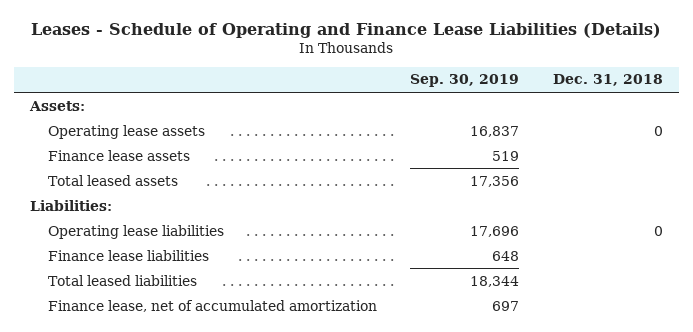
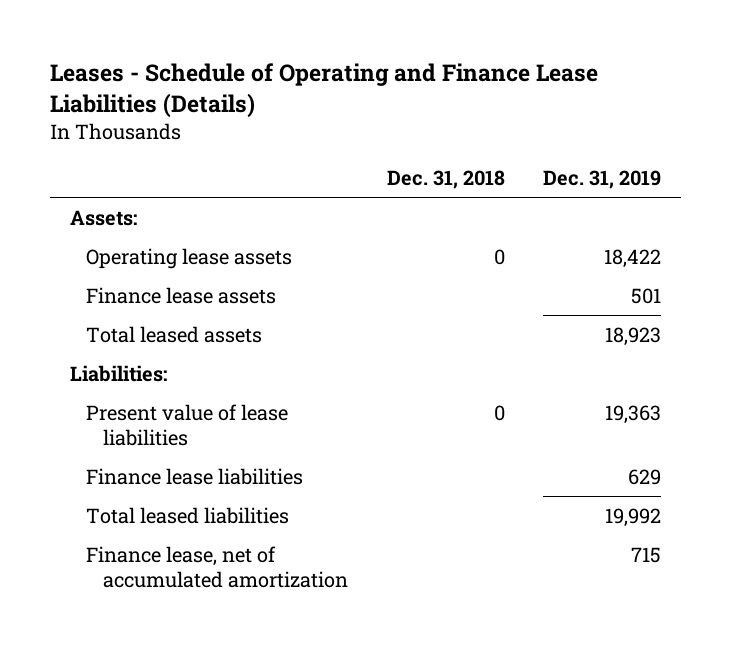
[410,74,520,88] Sep. 30, 2019 -> none
none -> [543,170,662,190] Dec. 31, 2019
[47,224,224,239] Operating lease liabilities -> [86,403,289,447] Present value of lease liabilities

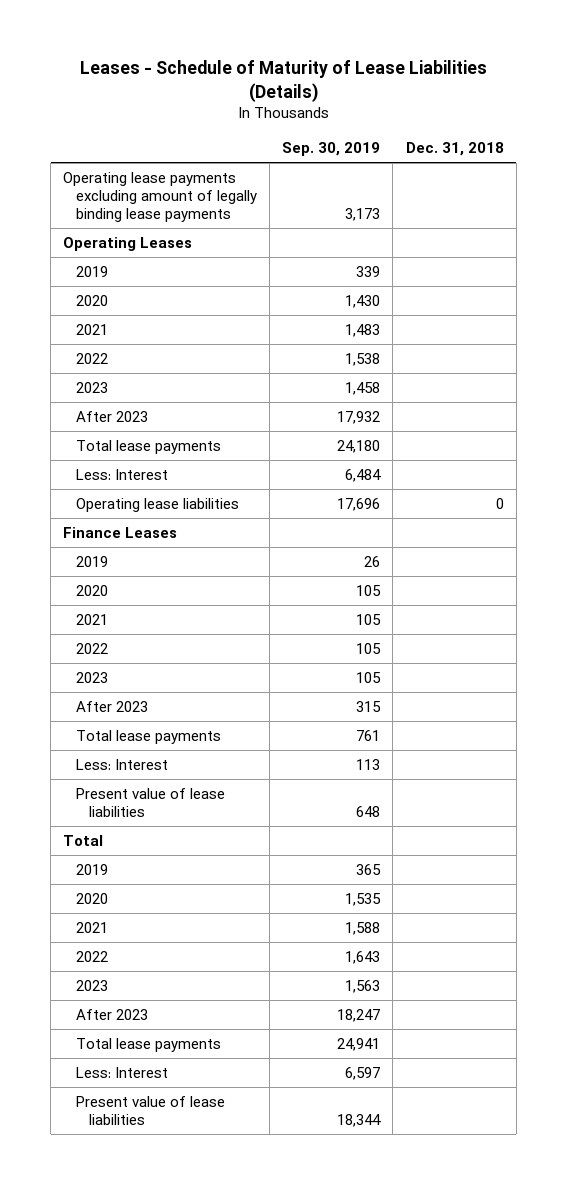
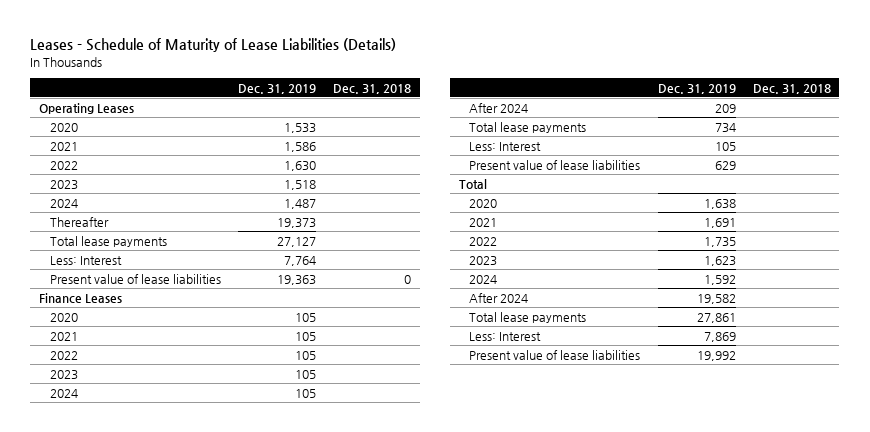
[282,142,381,157] Sep. 30, 2019 -> none
none -> [237,83,316,94] Dec. 31, 2019
[63,171,257,222] Operating lease payments excluding amount of legally binding lease payments -> none
[75,265,108,277] 2019 -> none
none -> [49,198,78,208] 2024
[75,410,148,422] After 2023 -> [49,216,109,227] Thereafter
[75,497,239,512] Operating lease liabilities -> [49,273,221,284] Present value of lease liabilities
[75,555,108,567] 2019 -> none
none -> [49,388,78,398] 2024
[75,700,148,712] After 2023 -> [469,102,529,113] After 2024
[75,863,108,875] 2019 -> none
none -> [469,274,498,284] 2024
[75,1008,148,1020] After 2023 -> [469,292,529,303] After 2024

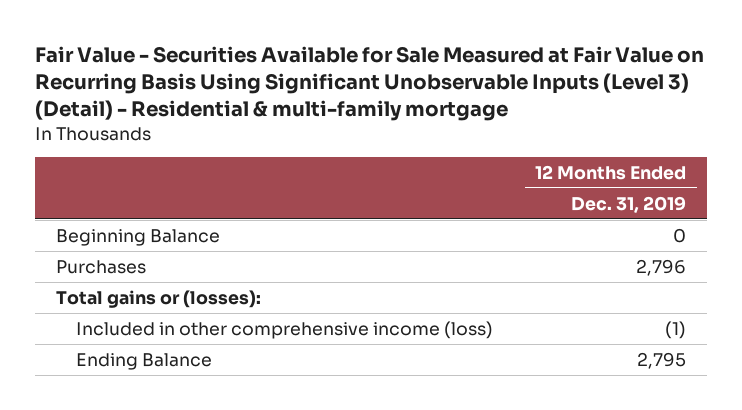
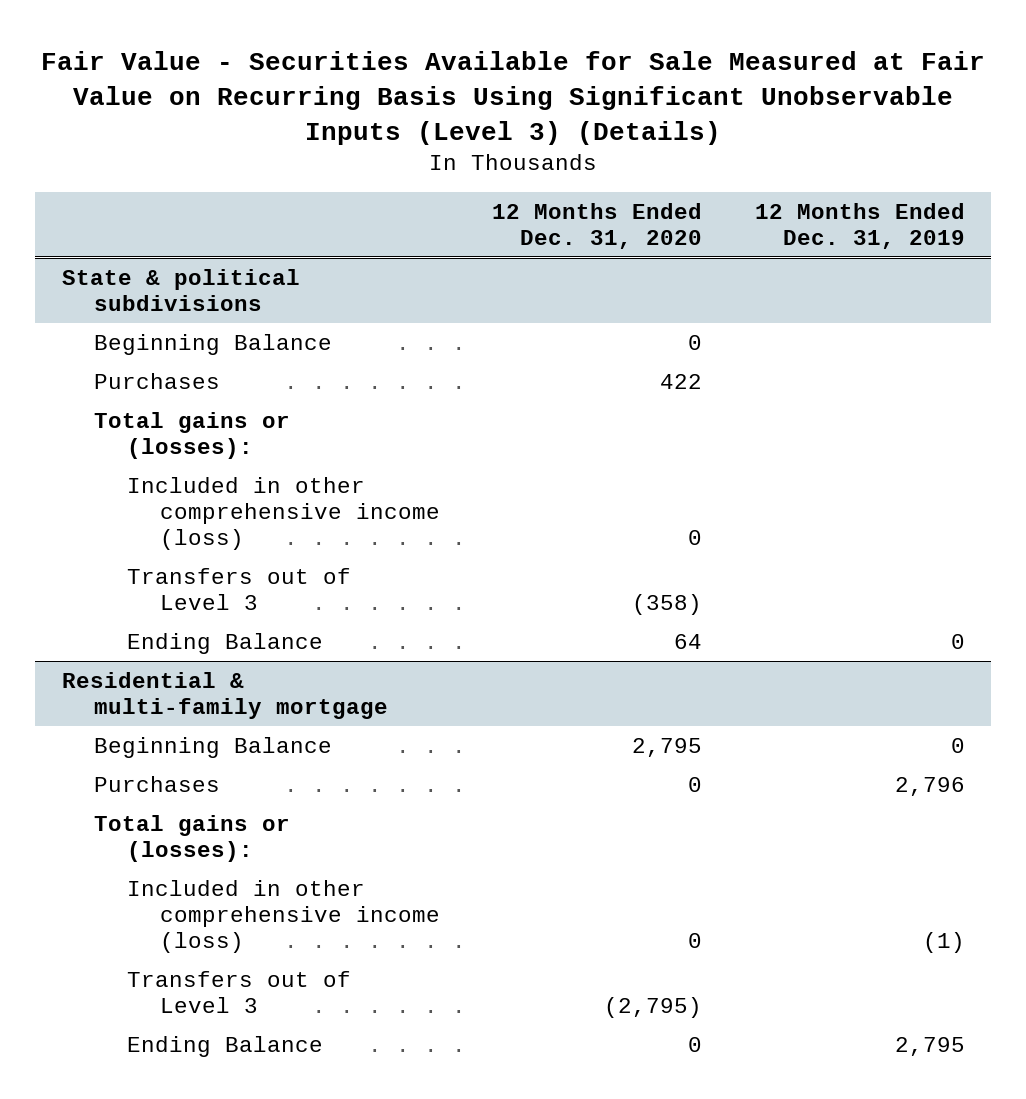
[35,46,705,122] Fair Value - Securities Available for Sale Measured at Fair Value on Recurring Basis Using Significant Unobservable Inputs (Level 3) (Detail) - Residential & multi-family mortgage -> [41,51,986,145] Fair Value - Securities Available for Sale Measured at Fair Value on Recurring Basis Using Significant Unobservable Inputs (Level 3) (Details)
none -> [492,203,703,249] 12 Months Ended Dec. 31, 2020
none -> [61,268,300,311] State & political subdivisions
none -> [94,333,333,355] Beginning Balance
none -> [94,372,221,389] Purchases
none -> [94,411,291,459] Total gains or (losses):
none -> [127,476,440,550] Included in other comprehensive income (loss)
none -> [127,567,352,610] Transfers out of Level 3
none -> [127,632,324,654] Ending Balance
none -> [61,671,389,719] Residential & multi-family mortgage
none -> [127,970,352,1013] Transfers out of Level 3

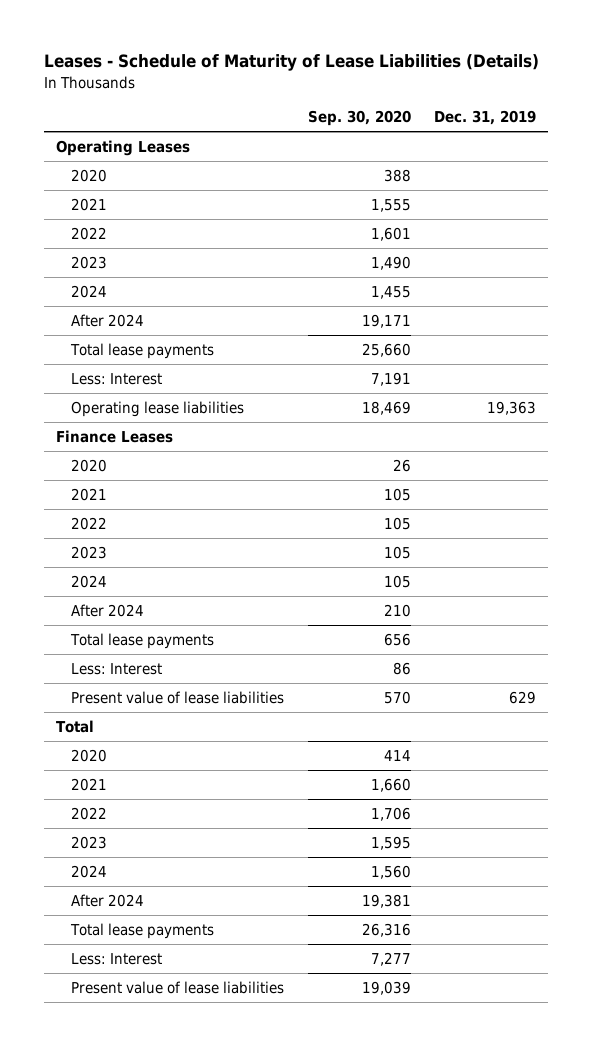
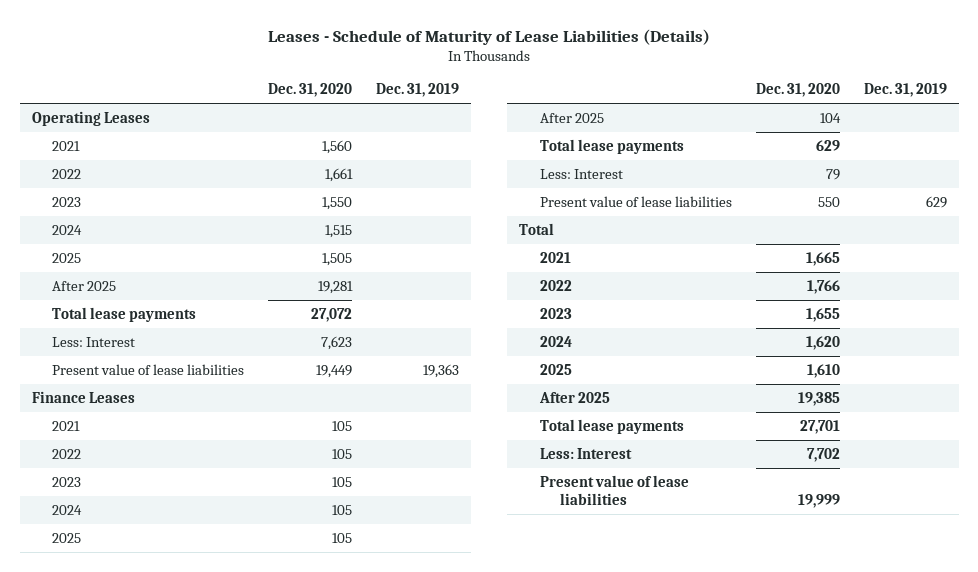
[307,110,411,127] Sep. 30, 2020 -> none
none -> [268,83,353,98] Dec. 31, 2020
[70,168,107,182] 2020 -> none
[70,313,144,327] After 2024 -> none
none -> [52,252,82,263] 2025
none -> [52,280,117,291] After 2025
[70,400,244,417] Operating lease liabilities -> [52,363,245,375] Present value of lease liabilities
[70,458,107,472] 2020 -> none
[70,603,144,617] After 2024 -> none
none -> [52,532,82,543] 2025
none -> [539,112,604,123] After 2025
[70,748,107,762] 2020 -> none
[70,893,144,907] After 2024 -> none
none -> [539,363,572,375] 2025
none -> [538,391,610,403] After 2025

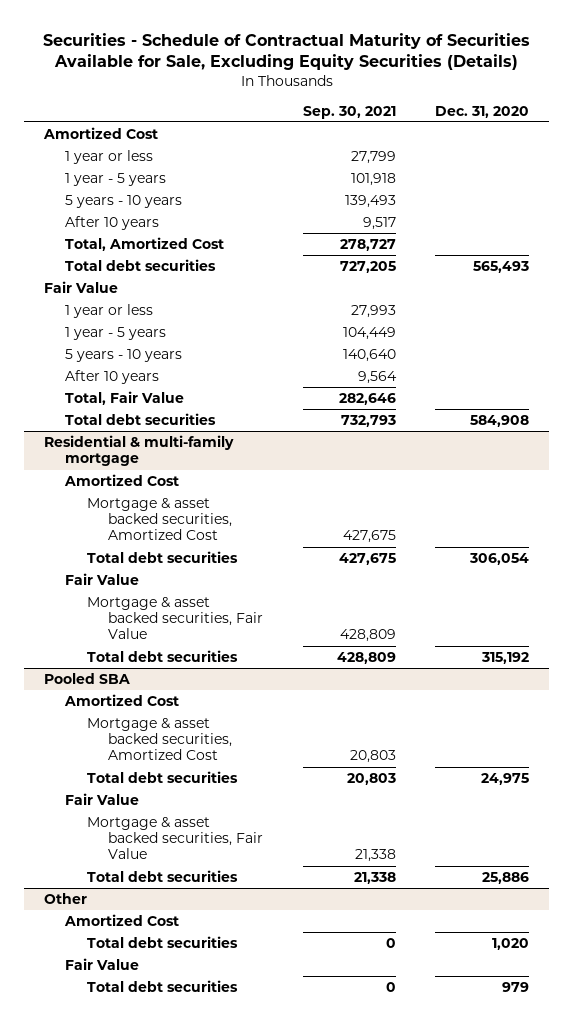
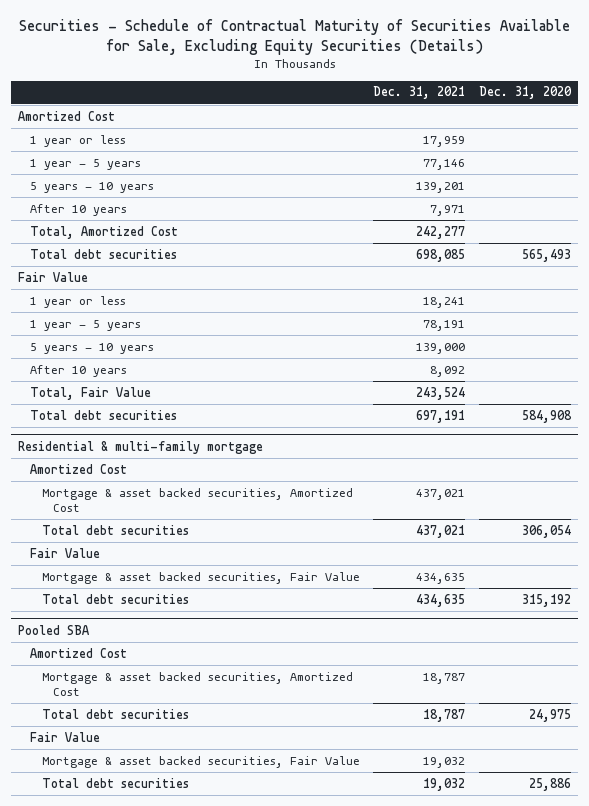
[302,105,396,119] Sep. 30, 2021 -> none
none -> [373,86,466,100] Dec. 31, 2021
[44,893,88,905] Other -> none
[64,914,180,927] Amortized Cost -> none
[86,936,238,949] Total debt securities -> none
[65,958,140,971] Fair Value -> none
[86,980,238,993] Total debt securities -> none

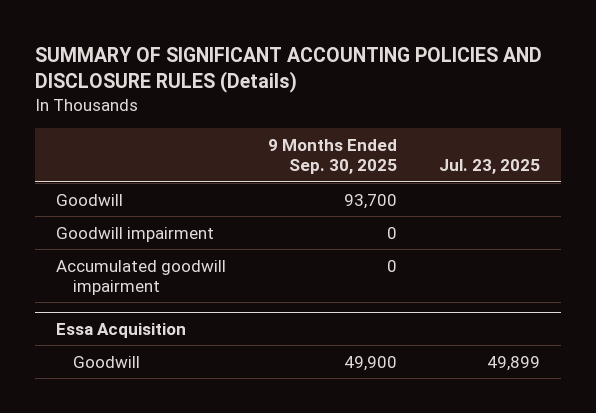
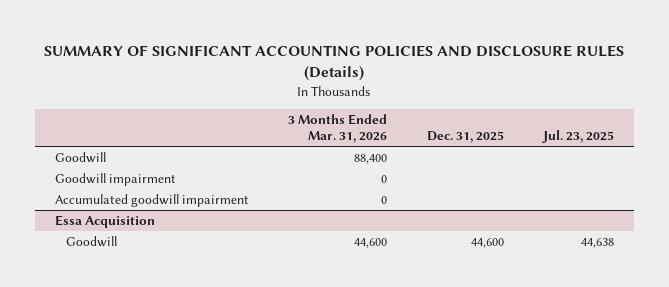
[268,139,398,175] 9 Months Ended Sep. 30, 2025 -> none
none -> [288,114,388,144] 3 Months Ended Mar. 31, 2026
none -> [426,131,504,144] Dec. 31, 2025
[486,355,540,371] 49,899 -> [581,237,615,248] 44,638

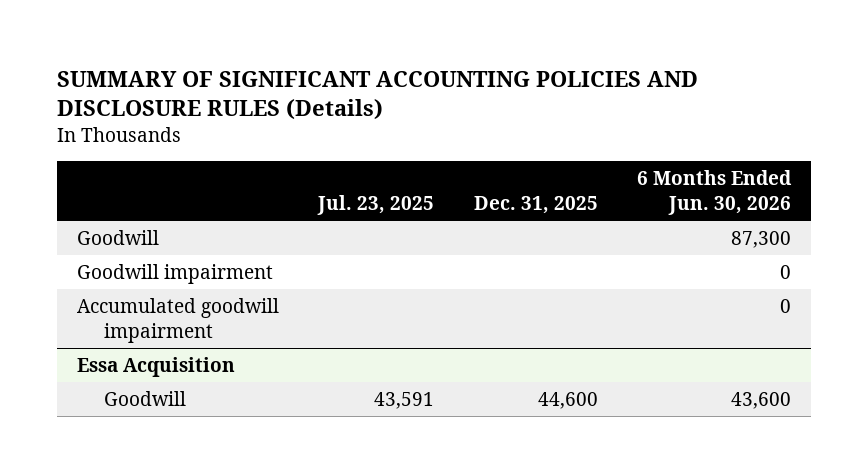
[288,114,388,144] 3 Months Ended Mar. 31, 2026 -> none
none -> [637,170,793,215] 6 Months Ended Jun. 30, 2026
[581,237,615,248] 44,638 -> [374,391,435,409] 43,591

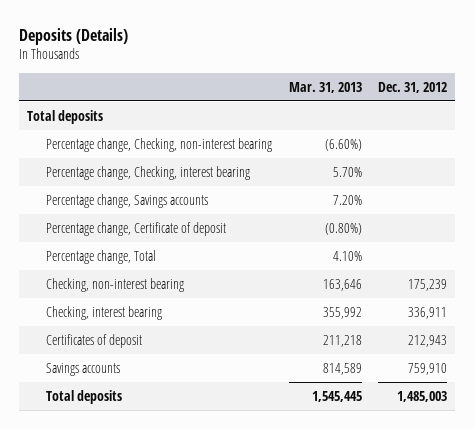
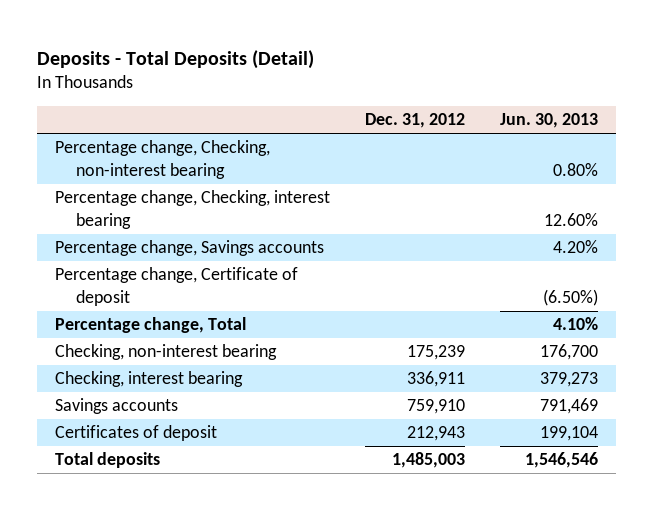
[19,27,129,45] Deposits (Details) -> [37,49,315,69] Deposits - Total Deposits (Detail)
[288,81,362,93] Mar. 31, 2013 -> none
none -> [500,113,599,129] Jun. 30, 2013
[27,109,104,124] Total deposits -> none
[46,333,143,348] Certificates of deposit -> [54,425,217,442] Certificates of deposit

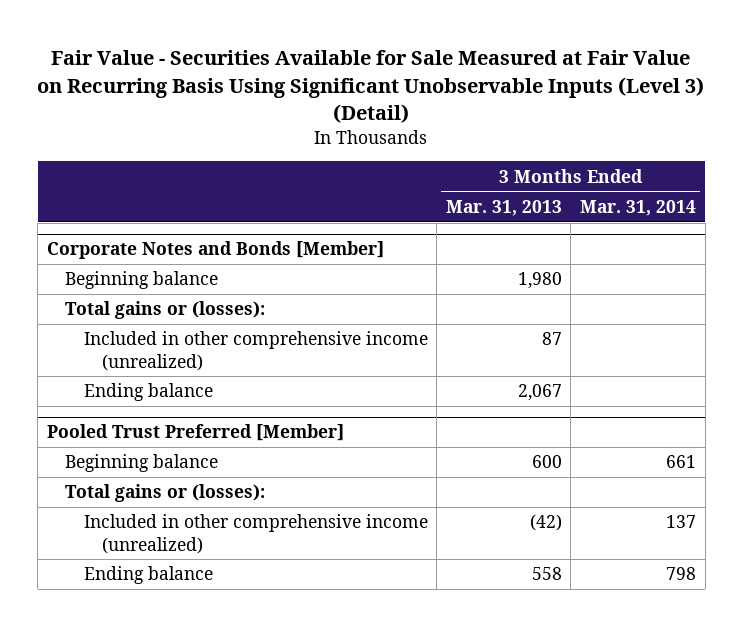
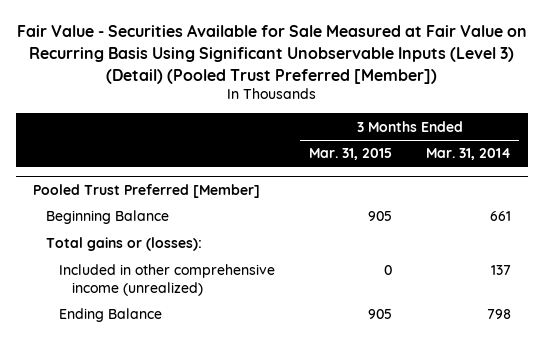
[37,50,705,123] Fair Value - Securities Available for Sale Measured at Fair Value on Recurring Basis Using Significant Unobservable Inputs (Level 3) (Detail) -> [16,24,527,84] Fair Value - Securities Available for Sale Measured at Fair Value on Recurring Basis Using Significant Unobservable Inputs (Level 3) (Detail) (Pooled Trust Preferred [Member])
[445,199,562,216] Mar. 31, 2013 -> none
none -> [308,148,392,161] Mar. 31, 2015
[46,241,384,260] Corporate Notes and Bonds [Member] -> none
[65,271,219,290] Beginning balance -> none
[65,301,266,320] Total gains or (losses): -> none
[83,331,428,371] Included in other comprehensive income (unrealized) -> none
[83,383,213,402] Ending balance -> none
[65,454,219,473] Beginning balance -> [45,210,169,225] Beginning Balance
[83,566,213,585] Ending balance -> [58,308,162,323] Ending Balance

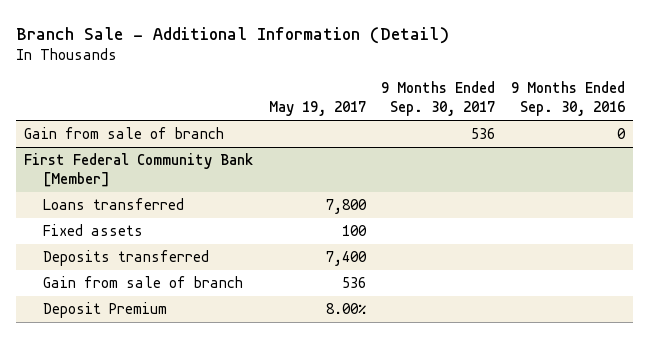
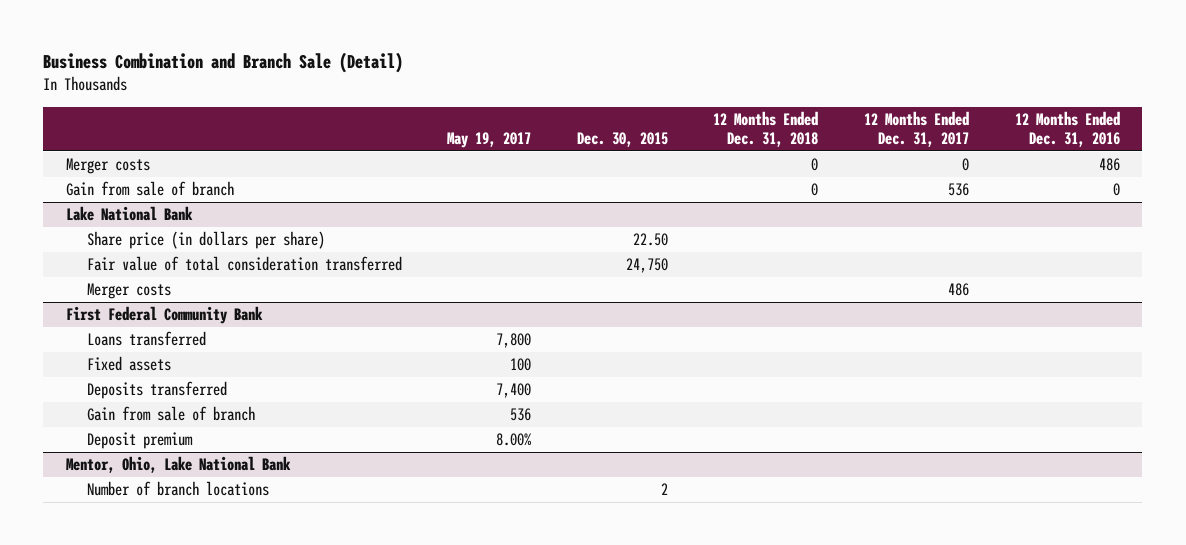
[16,26,450,44] Branch Sale - Additional Information (Detail) -> [43,52,404,74] Business Combination and Branch Sale (Detail)
[381,81,496,117] 9 Months Ended Sep. 30, 2017 -> none
[510,81,625,117] 9 Months Ended Sep. 30, 2016 -> none
none -> [576,131,668,147] Dec. 30, 2015
none -> [713,110,819,147] 12 Months Ended Dec. 31, 2018
none -> [863,110,969,147] 12 Months Ended Dec. 31, 2017
none -> [1014,110,1120,147] 12 Months Ended Dec. 31, 2016
none -> [65,158,150,175] Merger costs
none -> [65,206,193,222] Lake National Bank
none -> [86,231,325,250] Share price (in dollars per share)
none -> [86,256,402,272] Fair value of total consideration transferred
none -> [86,283,171,300] Merger costs
[24,153,254,188] First Federal Community Bank [Member] -> [65,306,263,325] First Federal Community Bank
[43,302,168,319] Deposit Premium -> [86,432,193,450] Deposit premium
none -> [65,456,291,474] Mentor, Ohio, Lake National Bank
none -> [86,481,269,497] Number of branch locations

